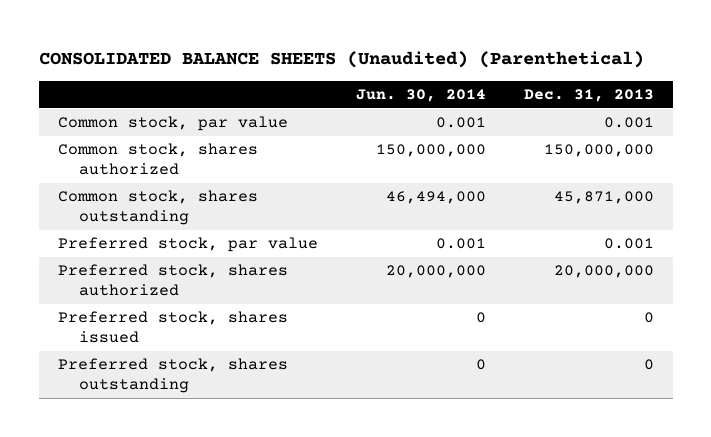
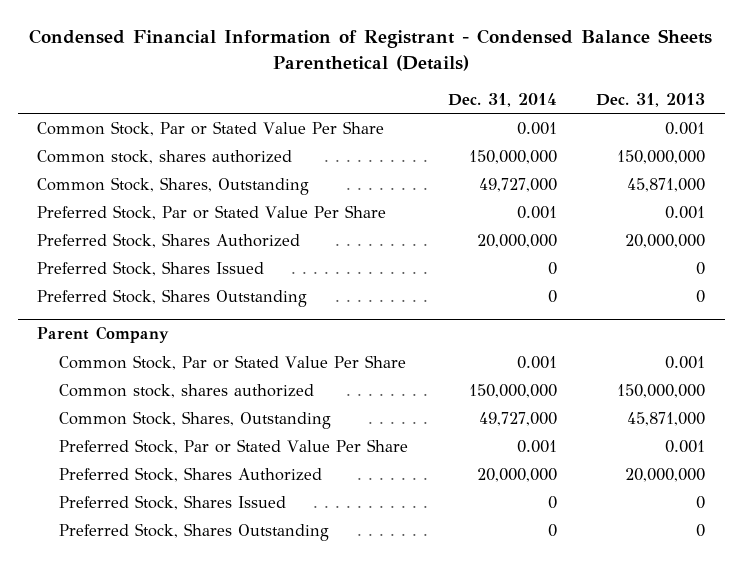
[38,51,644,69] CONSOLIDATED BALANCE SHEETS (Unaudited) (Parenthetical) -> [29,29,713,71] Condensed Financial Information of Registrant - Condensed Balance Sheets Parenthetical (Details)
[355,89,486,103] Jun. 30, 2014 -> none
none -> [447,92,557,107] Dec. 31, 2014
[57,116,288,132] Common stock, par value -> [37,120,385,136] Common Stock, Par or Stated Value Per Share
[57,190,258,225] Common stock, shares outstanding -> [37,176,310,195] Common Stock, Shares, Outstanding
[57,237,318,253] Preferred stock, par value -> [37,204,387,220] Preferred Stock, Par or Stated Value Per Share
[57,264,288,296] Preferred stock, shares authorized -> [37,232,301,248] Preferred Stock, Shares Authorized
[57,311,288,343] Preferred stock, shares issued -> [37,260,265,276] Preferred Stock, Shares Issued
[57,358,288,393] Preferred stock, shares outstanding -> [37,288,308,307] Preferred Stock, Shares Outstanding
none -> [37,326,170,344] Parent Company
none -> [59,354,407,370] Common Stock, Par or Stated Value Per Share
none -> [59,383,315,398] Common stock, shares authorized
none -> [59,410,332,429] Common Stock, Shares, Outstanding
none -> [59,438,409,454] Preferred Stock, Par or Stated Value Per Share
none -> [59,466,323,482] Preferred Stock, Shares Authorized
none -> [59,494,287,510] Preferred Stock, Shares Issued
none -> [59,522,330,541] Preferred Stock, Shares Outstanding

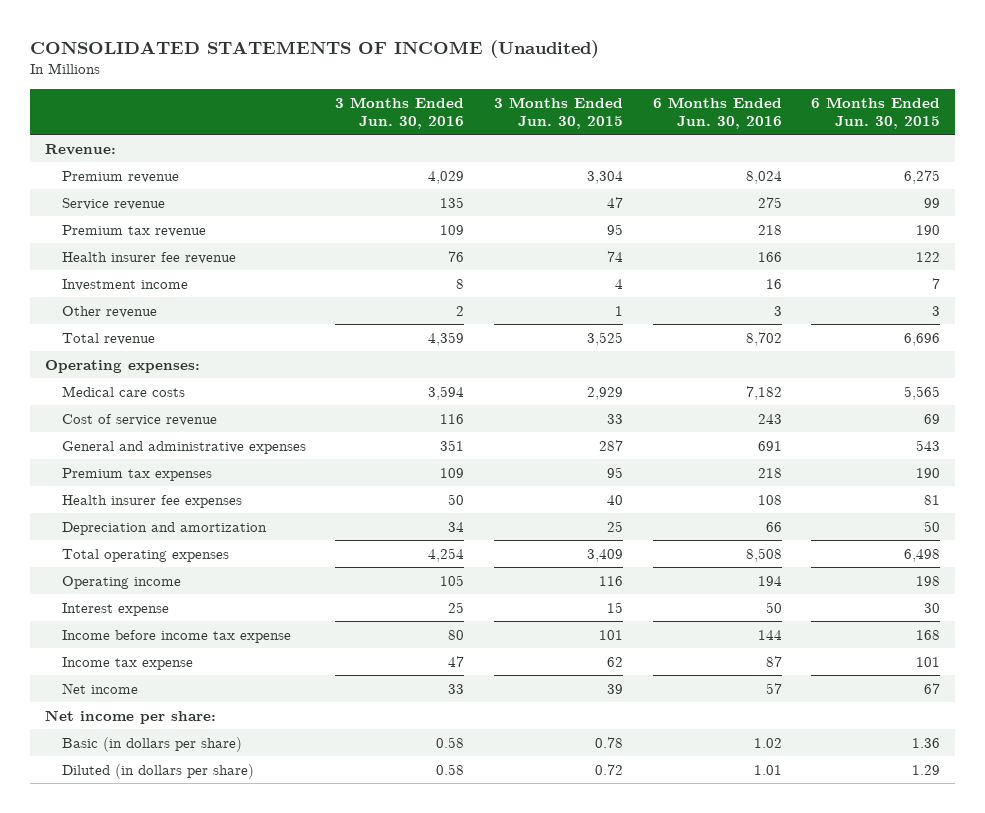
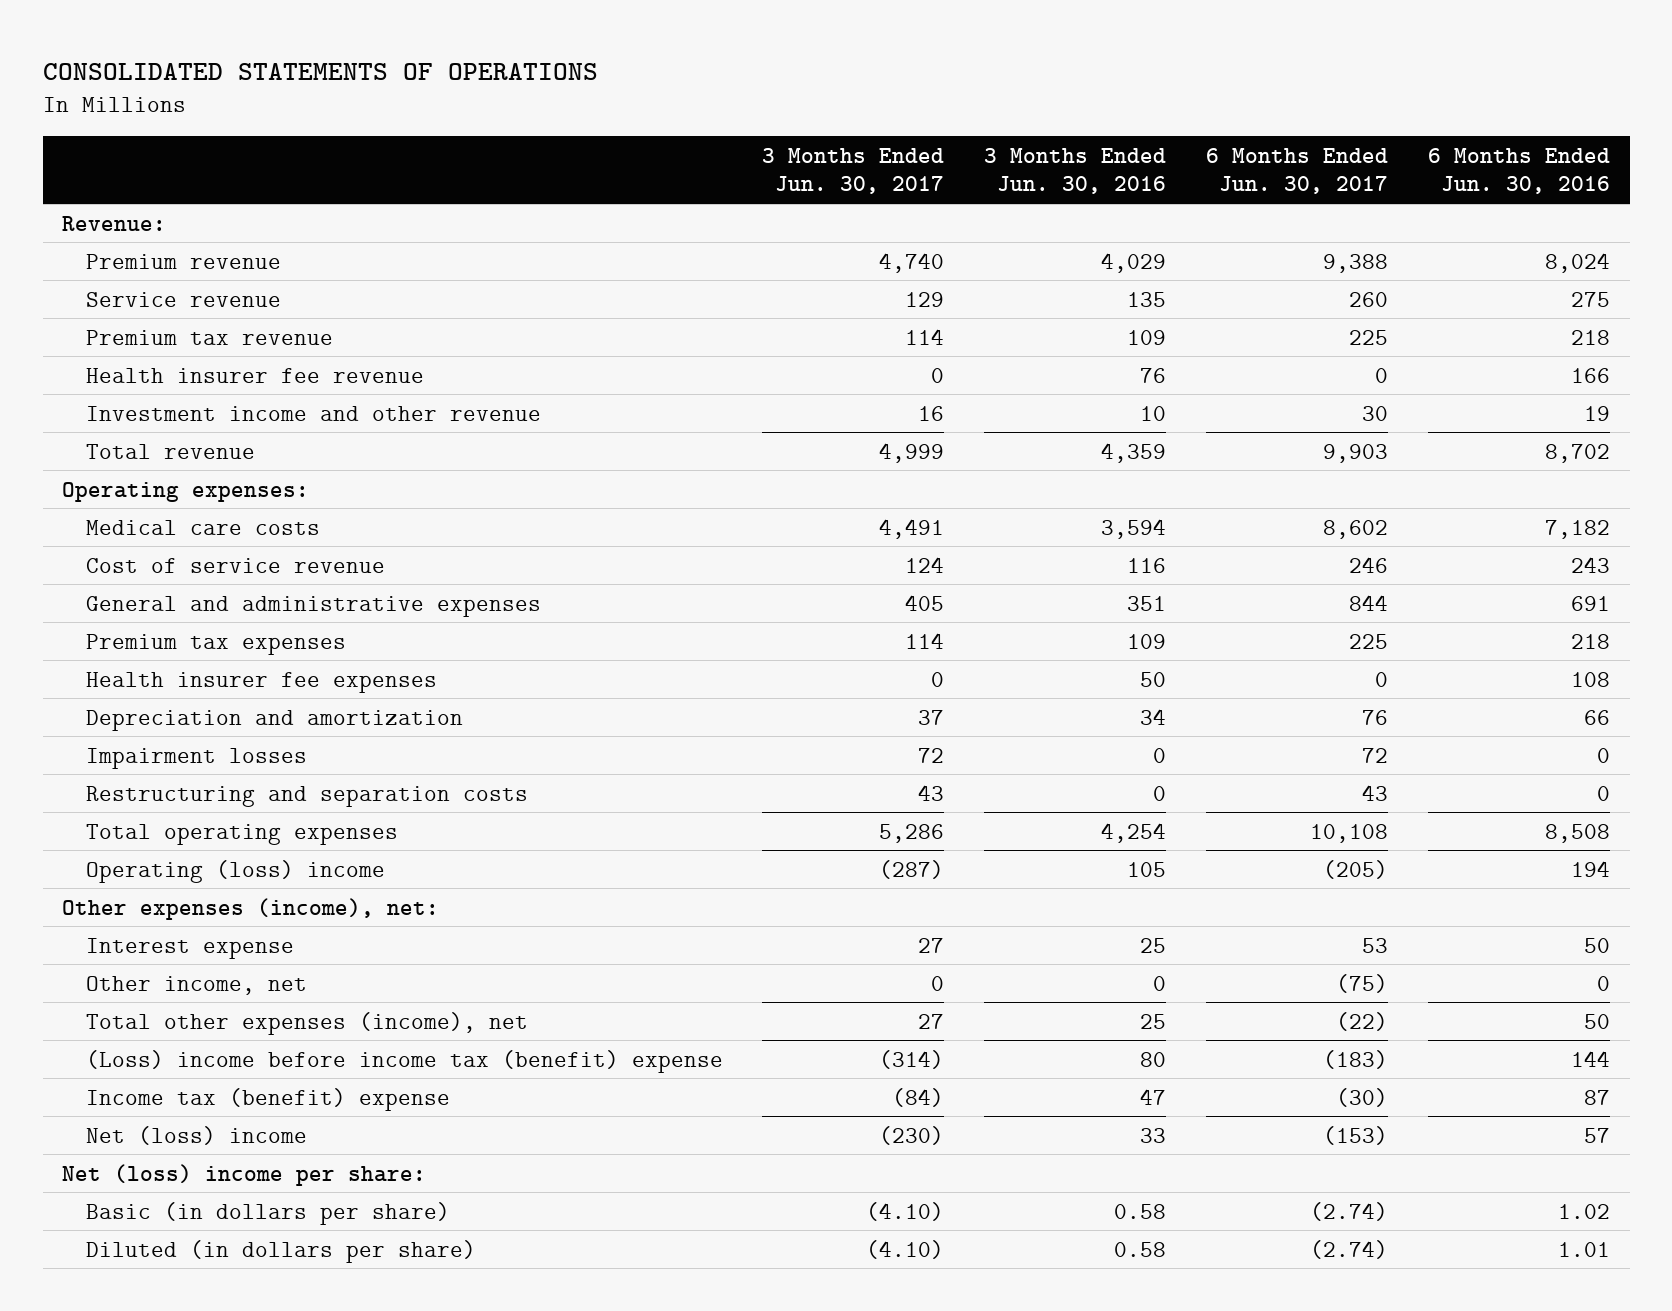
[30,39,600,58] CONSOLIDATED STATEMENTS OF INCOME (Unaudited) -> [42,62,598,80] CONSOLIDATED STATEMENTS OF OPERATIONS
[493,97,623,129] 3 Months Ended Jun. 30, 2015 -> none
[811,97,941,129] 6 Months Ended Jun. 30, 2015 -> none
none -> [762,147,945,195] 3 Months Ended Jun. 30, 2017
none -> [1205,147,1388,195] 6 Months Ended Jun. 30, 2017
[61,305,157,318] Other revenue -> none
[61,278,188,291] Investment income -> [85,405,541,421] Investment income and other revenue
[456,278,465,289] 8 -> [1140,405,1167,421] 10
[765,278,782,289] 16 -> [1583,405,1610,421] 19
none -> [85,747,307,769] Impairment losses
none -> [85,785,528,807] Restructuring and separation costs
[61,575,181,589] Operating income -> [85,859,385,883] Operating (loss) income
none -> [62,897,440,920] Other expenses (income), net:
none -> [85,975,307,995] Other income, net
none -> [85,1011,528,1035] Total other expenses (income), net
[61,629,291,643] Income before income tax expense -> [85,1049,723,1073] (Loss) income before income tax (benefit) expense
[61,656,193,670] Income tax expense -> [85,1087,450,1111] Income tax (benefit) expense
[61,682,138,694] Net income -> [85,1125,307,1145] Net (loss) income
[45,709,217,724] Net income per share: -> [62,1163,427,1186] Net (loss) income per share:

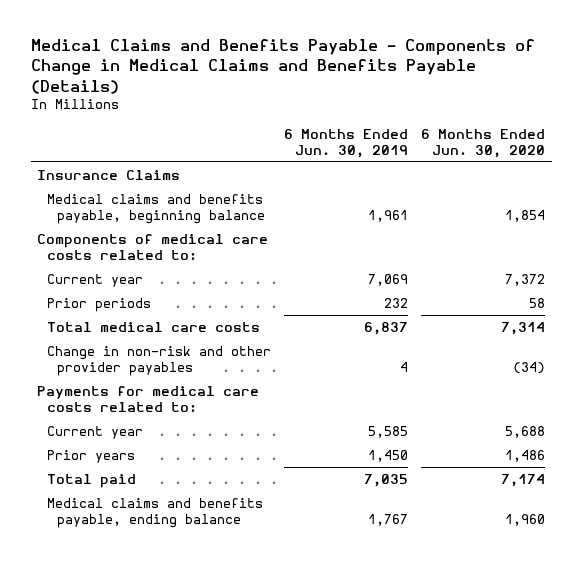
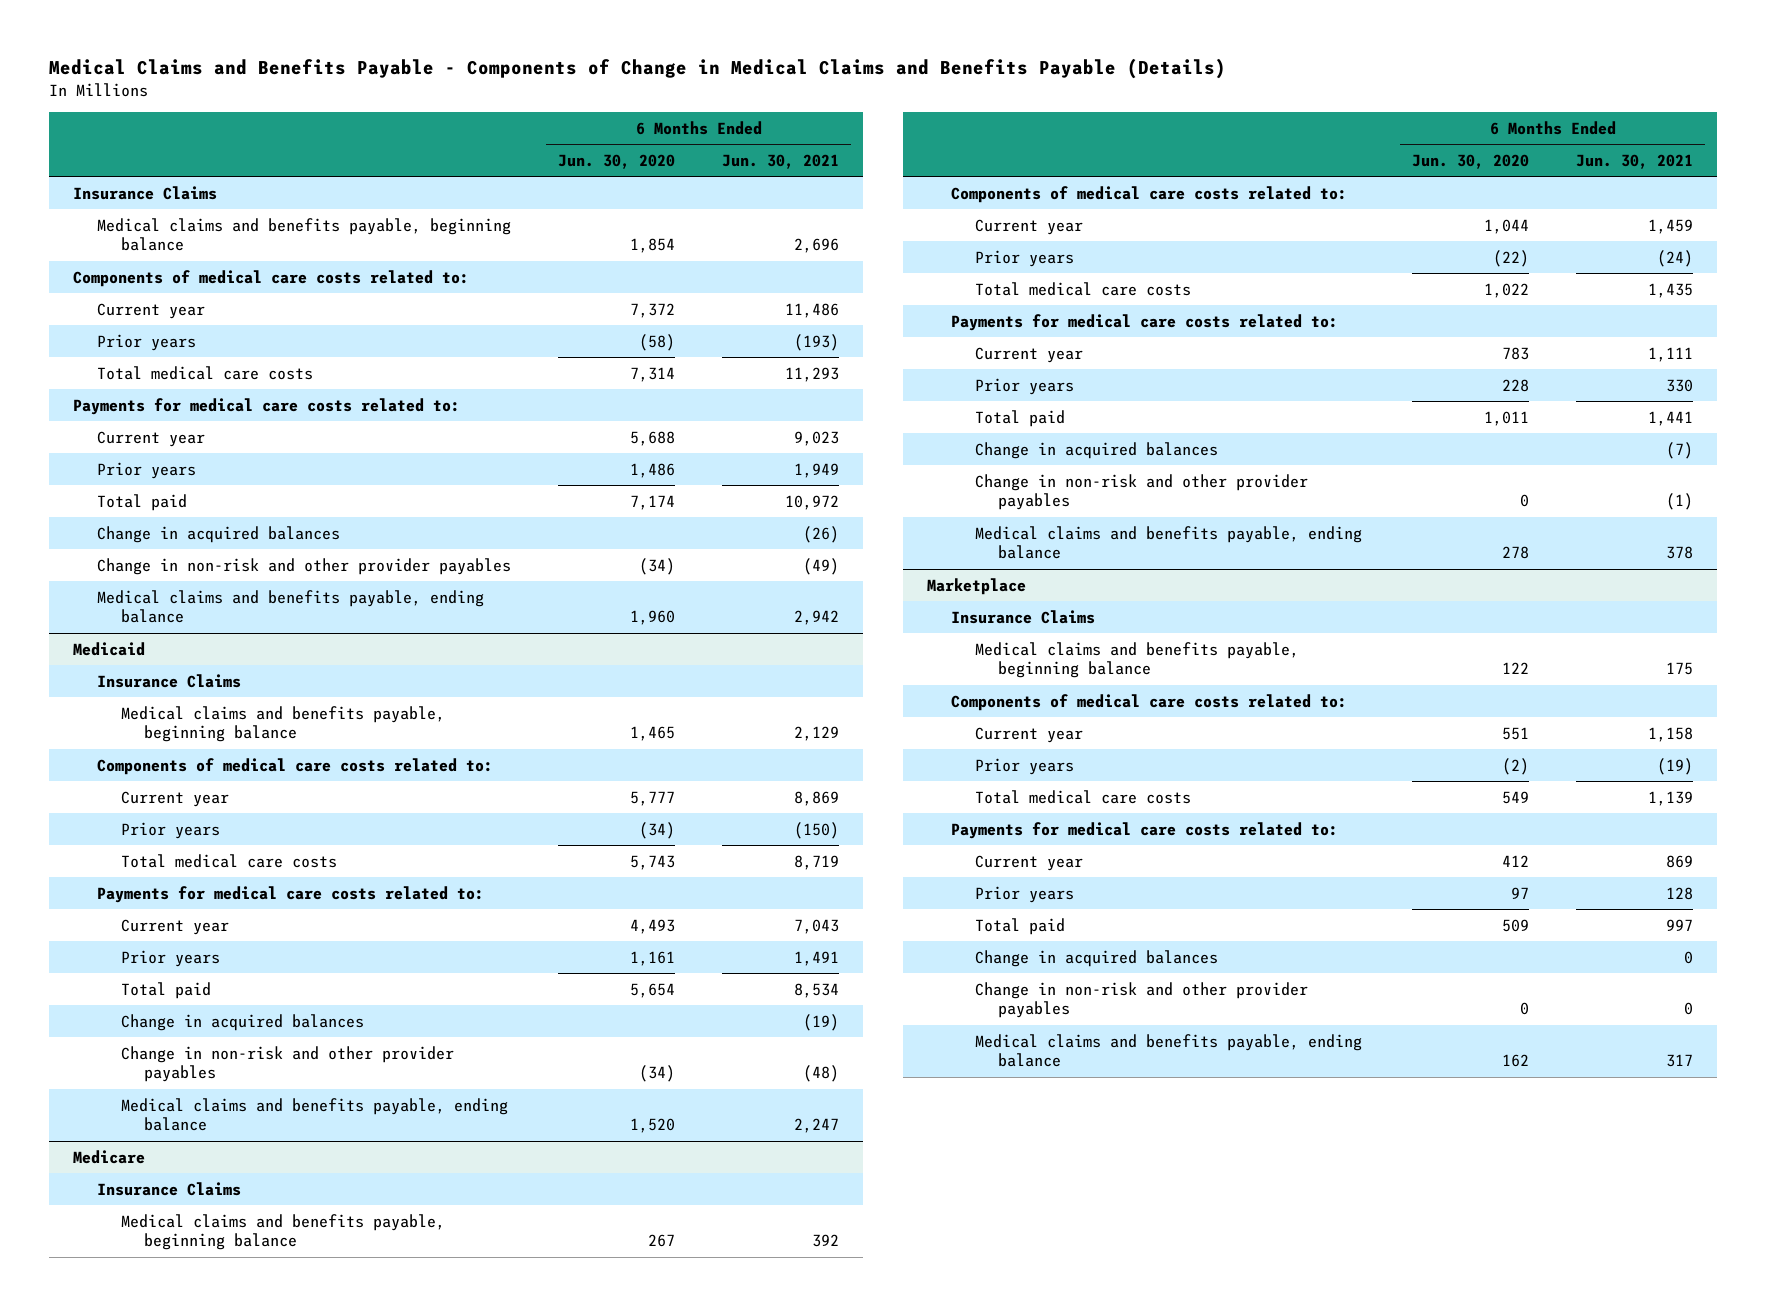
[284,129,409,158] 6 Months Ended Jun. 30, 2019 -> none
none -> [722,153,840,169] Jun. 30, 2021
[47,297,152,312] Prior periods -> [96,333,196,351] Prior years
[529,297,546,308] 58 -> [638,333,675,351] (58)
none -> [96,525,340,543] Change in acquired balances
[47,345,272,376] Change in non-risk and other provider payables -> [96,557,511,575] Change in non-risk and other provider payables
none -> [72,641,145,656] Medicaid
none -> [96,673,241,688] Insurance Claims
none -> [120,705,445,743] Medical claims and benefits payable, beginning balance
none -> [96,757,493,775] Components of medical care costs related to:
none -> [120,790,229,807] Current year
none -> [120,821,220,839] Prior years
none -> [120,853,337,868] Total medical care costs
none -> [96,885,484,903] Payments for medical care costs related to:
none -> [120,918,229,935] Current year
none -> [120,949,220,967] Prior years
none -> [120,981,211,999] Total paid
none -> [120,1013,364,1031] Change in acquired balances
none -> [120,1045,454,1083] Change in non-risk and other provider payables
none -> [120,1097,508,1132] Medical claims and benefits payable, ending balance
none -> [72,1149,145,1164] Medicare
none -> [96,1181,241,1196] Insurance Claims
none -> [120,1213,445,1251] Medical claims and benefits payable, beginning balance
none -> [950,185,1347,203] Components of medical care costs related to:
none -> [974,218,1083,235] Current year
none -> [974,249,1074,267] Prior years
none -> [974,281,1191,296] Total medical care costs
none -> [950,313,1338,331] Payments for medical care costs related to:
none -> [974,346,1083,363] Current year
none -> [974,377,1074,395] Prior years
none -> [974,409,1065,427] Total paid
none -> [974,441,1218,459] Change in acquired balances
none -> [974,473,1308,511] Change in non-risk and other provider payables
none -> [974,525,1362,560] Medical claims and benefits payable, ending balance
none -> [926,577,1026,595] Marketplace
none -> [950,609,1095,624] Insurance Claims
none -> [974,641,1299,679] Medical claims and benefits payable, beginning balance
none -> [950,693,1347,711] Components of medical care costs related to:
none -> [974,726,1083,743] Current year
none -> [974,757,1074,775] Prior years
none -> [974,789,1191,804] Total medical care costs
none -> [950,821,1338,839] Payments for medical care costs related to:
none -> [974,854,1083,871] Current year
none -> [974,885,1074,903] Prior years
none -> [974,917,1065,935] Total paid
none -> [974,949,1218,967] Change in acquired balances
none -> [974,981,1308,1019] Change in non-risk and other provider payables
none -> [974,1033,1362,1068] Medical claims and benefits payable, ending balance

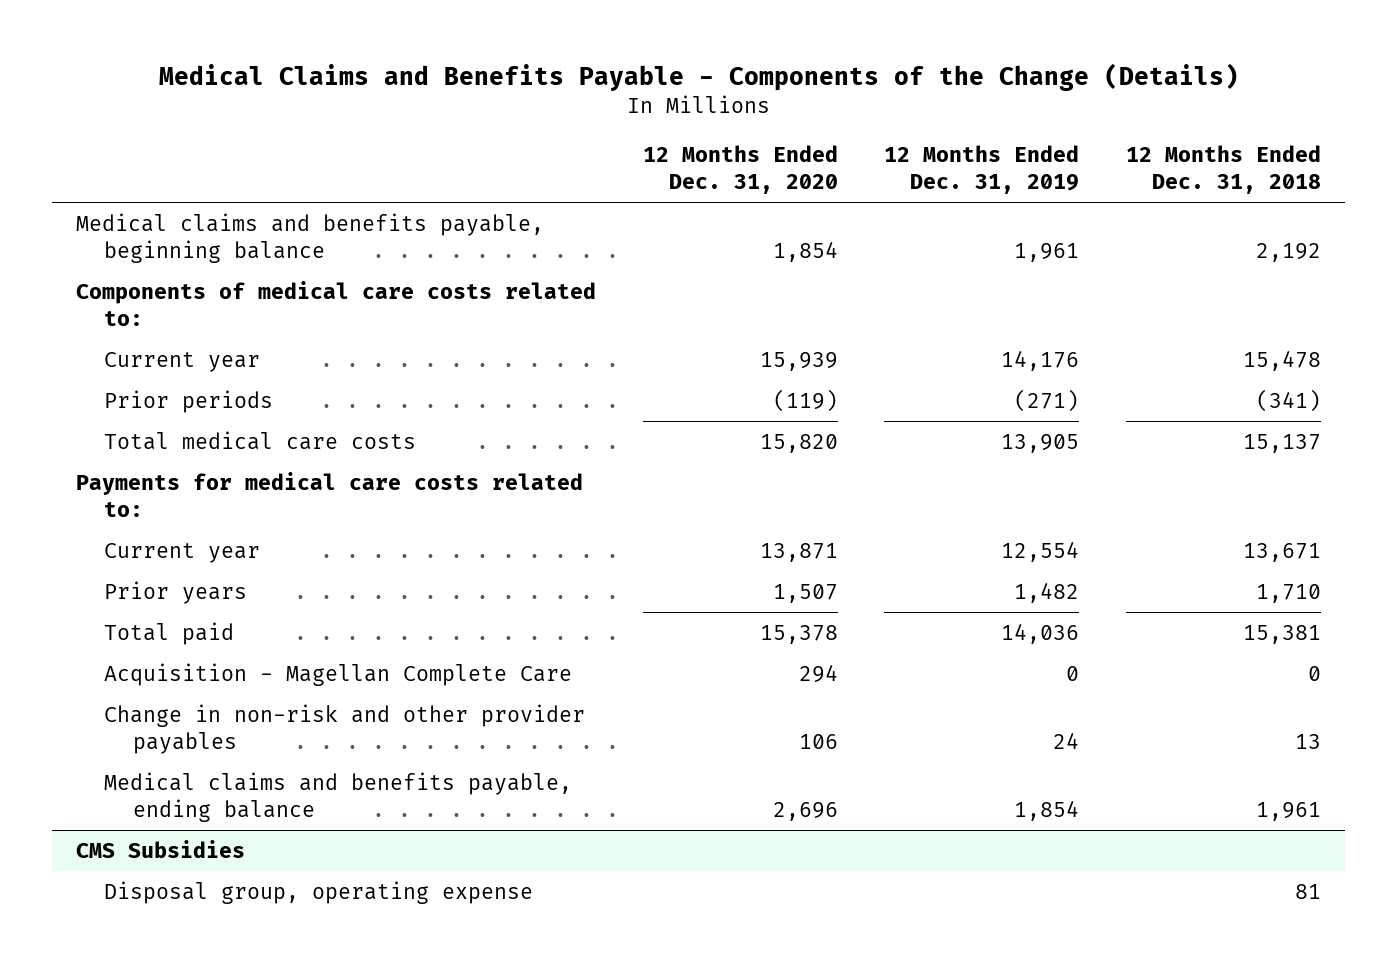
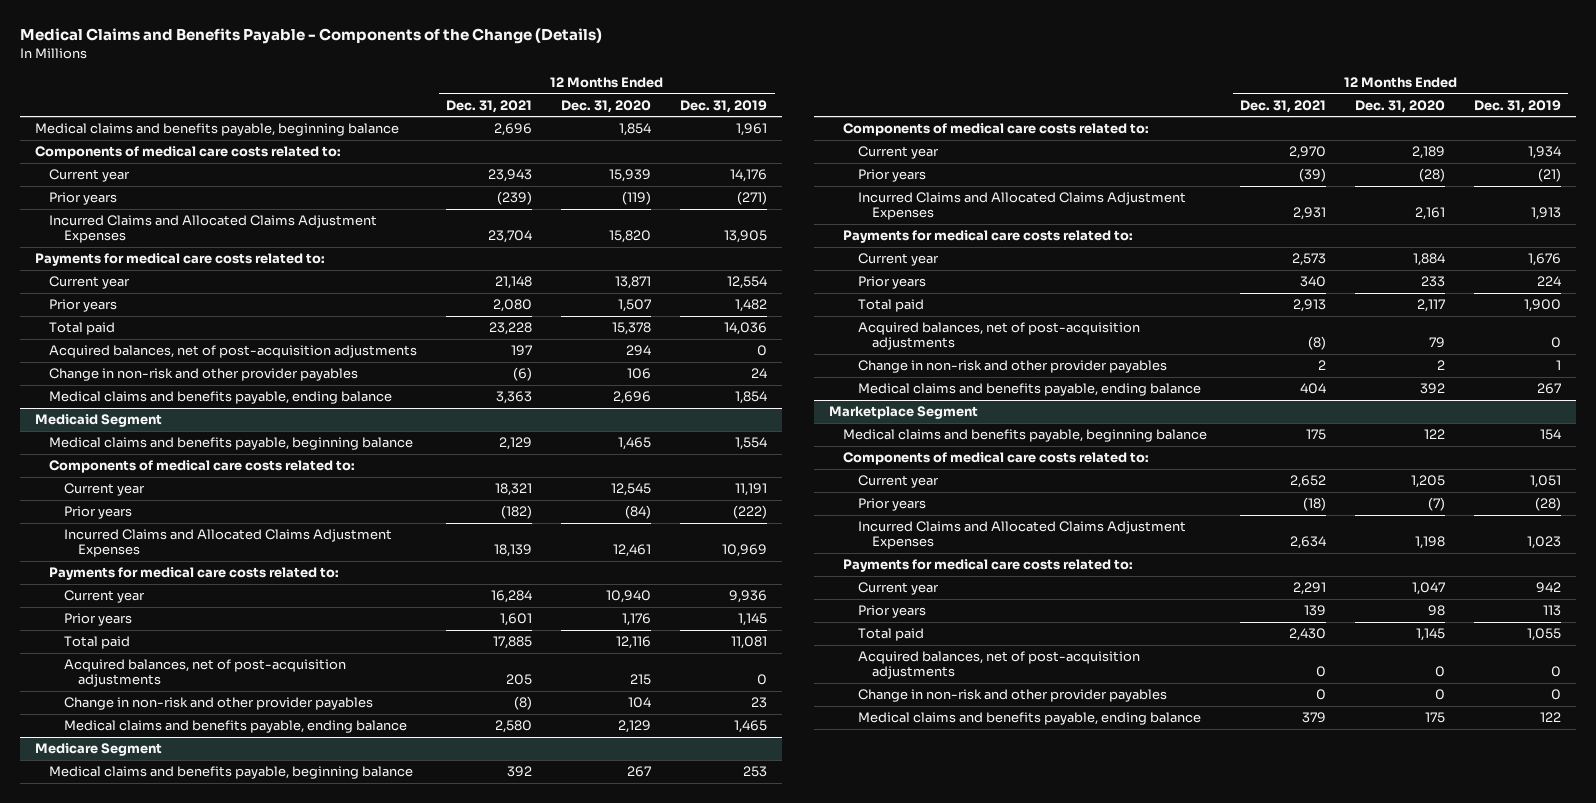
[1126,145,1322,195] 12 Months Ended Dec. 31, 2018 -> none
none -> [446,99,533,113] Dec. 31, 2021
[104,389,274,413] Prior periods -> [49,192,118,206] Prior years
[104,430,417,450] Total medical care costs -> [49,215,378,244] Incurred Claims and Allocated Claims Adjustment Expenses
[104,662,573,686] Acquisition - Magellan Complete Care -> [49,345,418,359] Acquired balances, net of post-acquisition adjustments
[75,839,245,858] CMS Subsidies -> none
[104,880,534,904] Disposal group, operating expense -> none
none -> [34,414,162,428] Medicaid Segment
none -> [49,437,414,451] Medical claims and benefits payable, beginning balance
none -> [49,460,356,474] Components of medical care costs related to:
none -> [63,483,145,497] Current year
none -> [63,506,132,520] Prior years
none -> [63,529,392,558] Incurred Claims and Allocated Claims Adjustment Expenses
none -> [49,567,340,581] Payments for medical care costs related to:
none -> [63,590,145,604] Current year
none -> [63,613,132,627] Prior years
none -> [63,636,130,650] Total paid
none -> [63,659,346,688] Acquired balances, net of post-acquisition adjustments
none -> [63,697,373,711] Change in non-risk and other provider payables
none -> [63,720,407,734] Medical claims and benefits payable, ending balance
none -> [34,743,162,757] Medicare Segment
none -> [49,766,414,780] Medical claims and benefits payable, beginning balance
none -> [843,123,1150,137] Components of medical care costs related to:
none -> [857,146,939,160] Current year
none -> [857,169,926,183] Prior years
none -> [857,192,1186,221] Incurred Claims and Allocated Claims Adjustment Expenses
none -> [843,230,1134,244] Payments for medical care costs related to:
none -> [857,253,939,267] Current year
none -> [857,276,926,290] Prior years
none -> [857,299,924,313] Total paid
none -> [857,322,1140,351] Acquired balances, net of post-acquisition adjustments
none -> [857,360,1167,374] Change in non-risk and other provider payables
none -> [857,383,1201,397] Medical claims and benefits payable, ending balance
none -> [828,406,978,420] Marketplace Segment
none -> [843,429,1208,443] Medical claims and benefits payable, beginning balance
none -> [843,452,1150,466] Components of medical care costs related to:
none -> [857,475,939,489] Current year
none -> [857,498,926,512] Prior years
none -> [857,521,1186,550] Incurred Claims and Allocated Claims Adjustment Expenses
none -> [843,559,1134,573] Payments for medical care costs related to:
none -> [857,582,939,596] Current year
none -> [857,605,926,619] Prior years
none -> [857,628,924,642] Total paid
none -> [857,651,1140,680] Acquired balances, net of post-acquisition adjustments
none -> [857,689,1167,703] Change in non-risk and other provider payables
none -> [857,712,1201,726] Medical claims and benefits payable, ending balance

